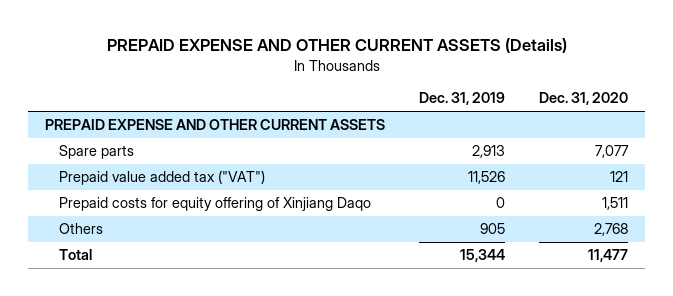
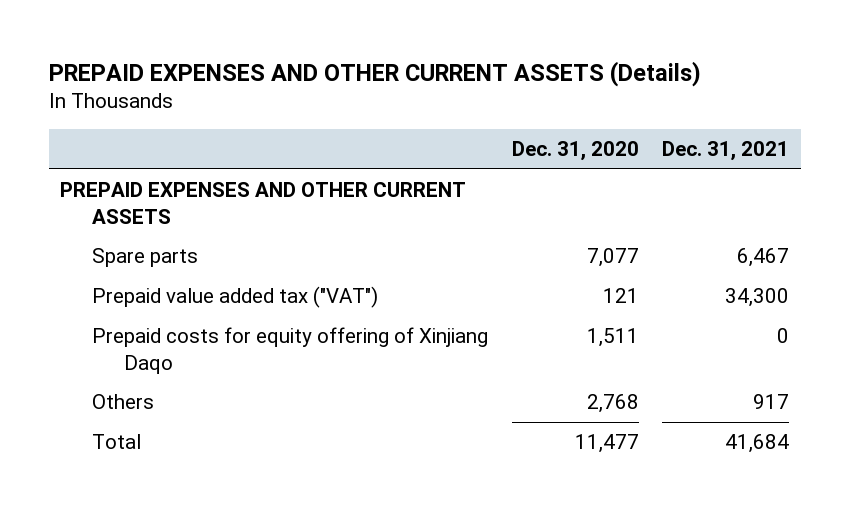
[106,37,567,53] PREPAID EXPENSE AND OTHER CURRENT ASSETS (Details) -> [48,60,701,87] PREPAID EXPENSES AND OTHER CURRENT ASSETS (Details)
[419,92,506,106] Dec. 31, 2019 -> none
none -> [662,141,790,162] Dec. 31, 2021
[45,119,386,131] PREPAID EXPENSE AND OTHER CURRENT ASSETS -> [60,182,467,224] PREPAID EXPENSES AND OTHER CURRENT ASSETS

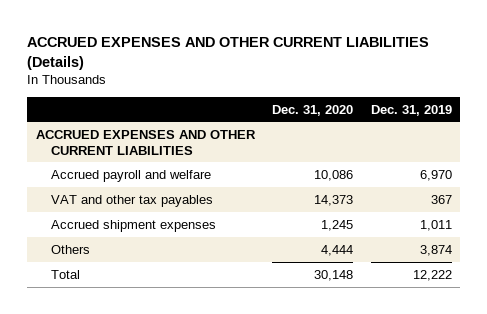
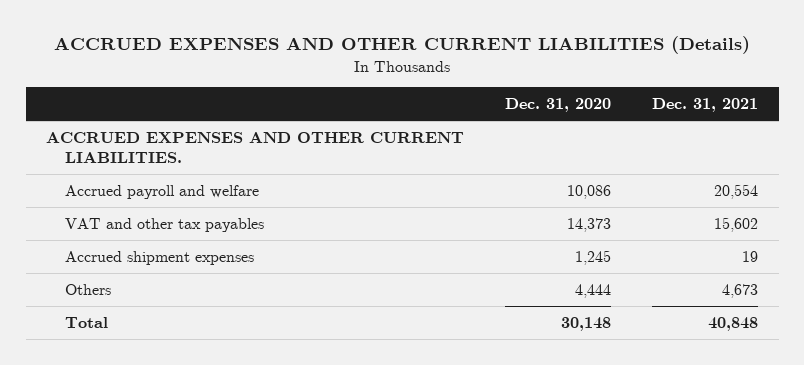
[370,104,452,116] Dec. 31, 2019 -> none
none -> [652,98,759,113] Dec. 31, 2021
[35,129,256,155] ACCRUED EXPENSES AND OTHER CURRENT LIABILITIES -> [46,131,465,164] ACCRUED EXPENSES AND OTHER CURRENT LIABILITIES.

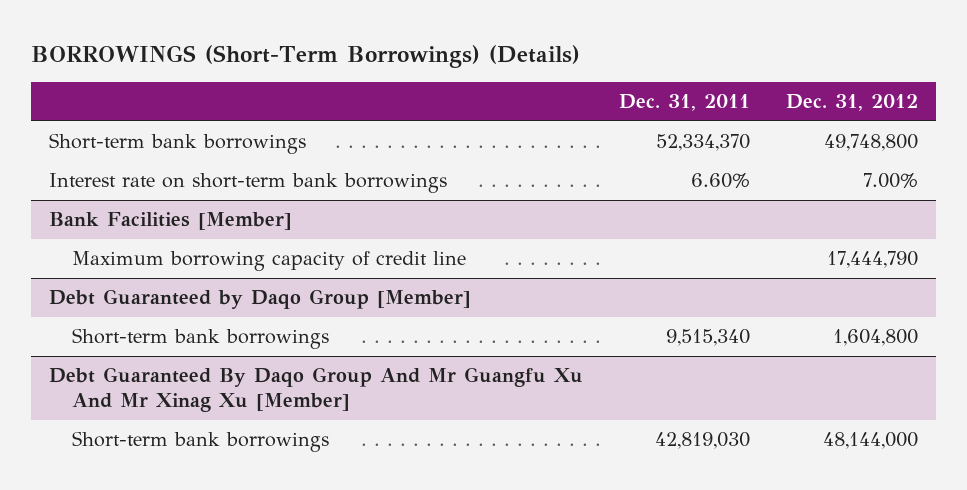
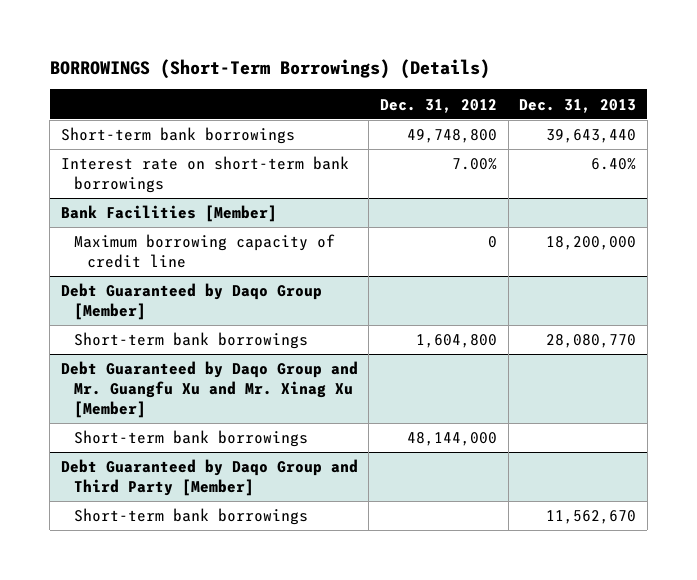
[619,94,751,112] Dec. 31, 2011 -> none
none -> [519,98,637,113] Dec. 31, 2013
[826,251,918,269] 17,444,790 -> [487,236,497,249] 0
[49,367,584,413] Debt Guaranteed By Daqo Group And Mr Guangfu Xu And Mr Xinag Xu [Member] -> [60,361,358,419] Debt Guaranteed by Daqo Group and Mr. Guangfu Xu and Mr. Xinag Xu [Member]
none -> [60,459,358,497] Debt Guaranteed by Daqo Group and Third Party [Member]
none -> [73,508,308,526] Short-term bank borrowings

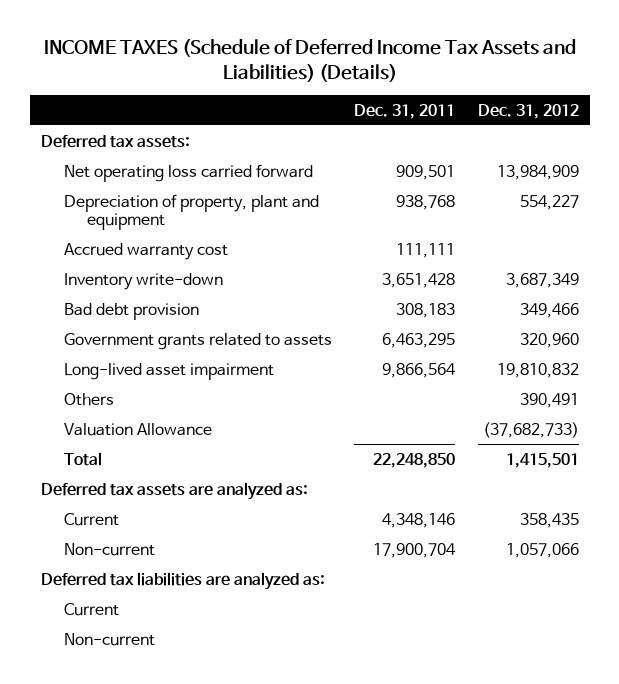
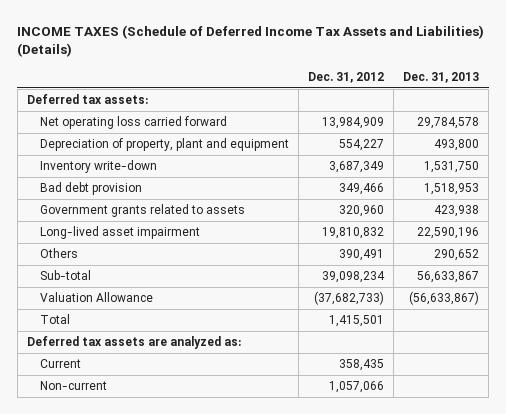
[354,103,456,119] Dec. 31, 2011 -> none
none -> [403,71,480,83] Dec. 31, 2013
[63,242,228,260] Accrued warranty cost -> none
none -> [39,270,91,281] Sub-total
[40,571,325,590] Deferred tax liabilities are analyzed as: -> none
[63,602,119,616] Current -> none
[63,632,155,646] Non-current -> none

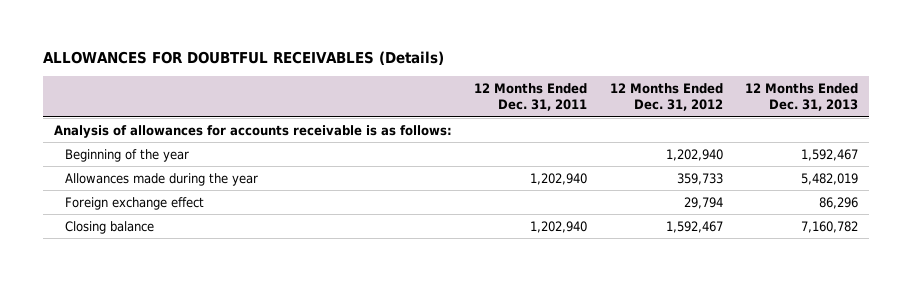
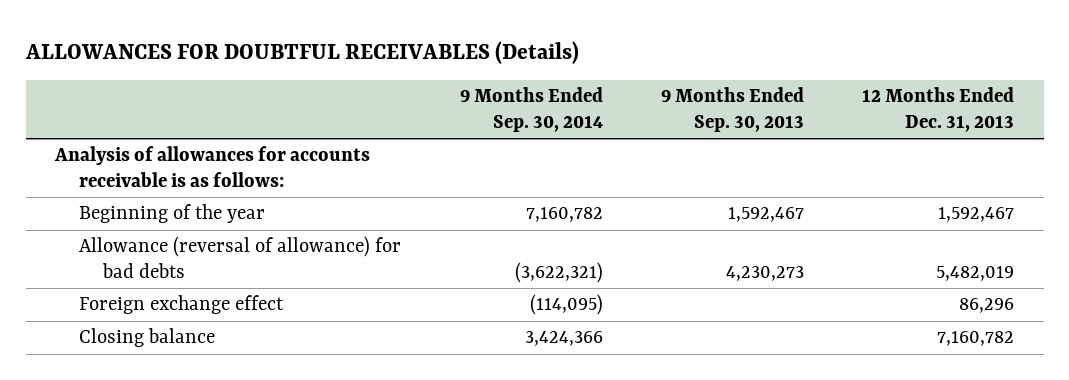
[474,82,588,112] 12 Months Ended Dec. 31, 2011 -> none
[609,82,723,112] 12 Months Ended Dec. 31, 2012 -> none
none -> [459,87,603,133] 9 Months Ended Sep. 30, 2014
none -> [660,87,804,133] 9 Months Ended Sep. 30, 2013
[65,172,259,186] Allowances made during the year -> [79,236,402,279] Allowance (reversal of allowance) for bad debts

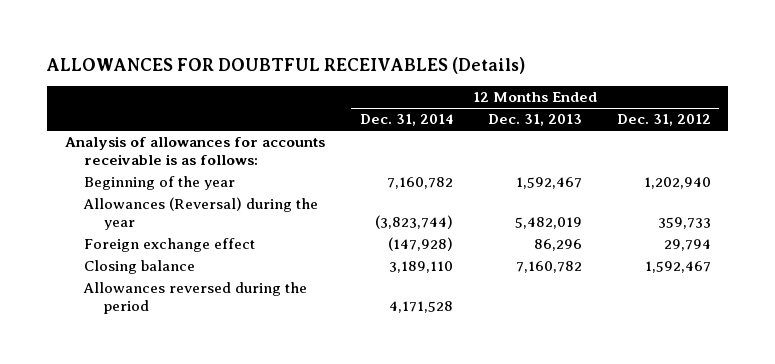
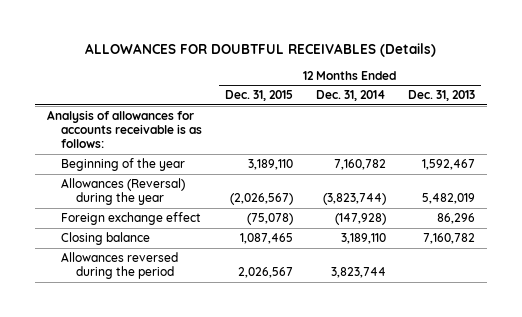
[616,114,711,127] Dec. 31, 2012 -> none
none -> [224,90,293,102] Dec. 31, 2015
[388,301,453,314] 4,171,528 -> [330,267,386,279] 3,823,744

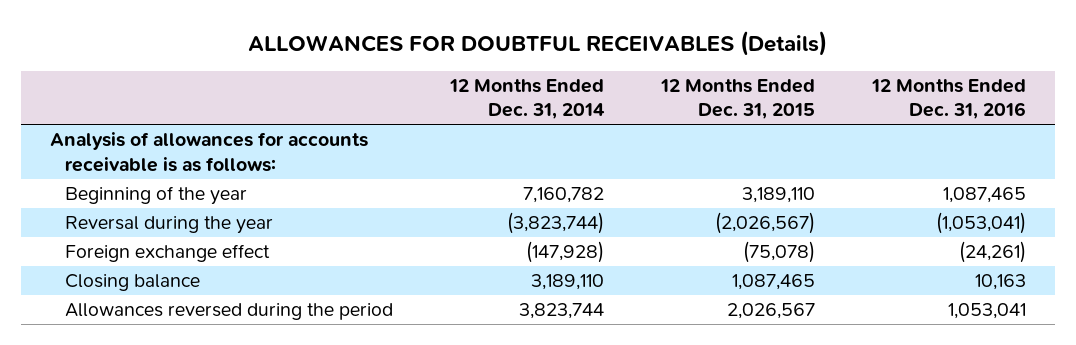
[408,90,476,102] Dec. 31, 2013 -> none
none -> [871,78,1027,120] 12 Months Ended Dec. 31, 2016
[61,178,186,206] Allowances (Reversal) during the year -> [65,216,274,235] Reversal during the year

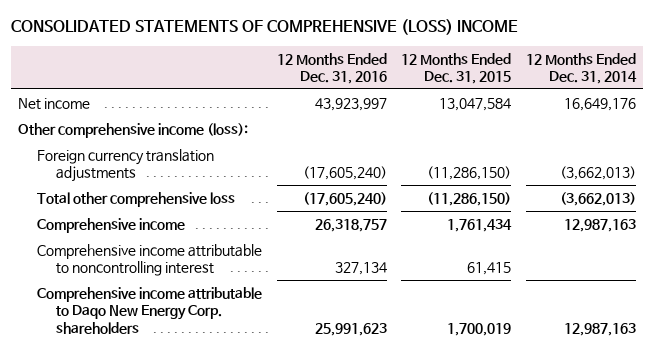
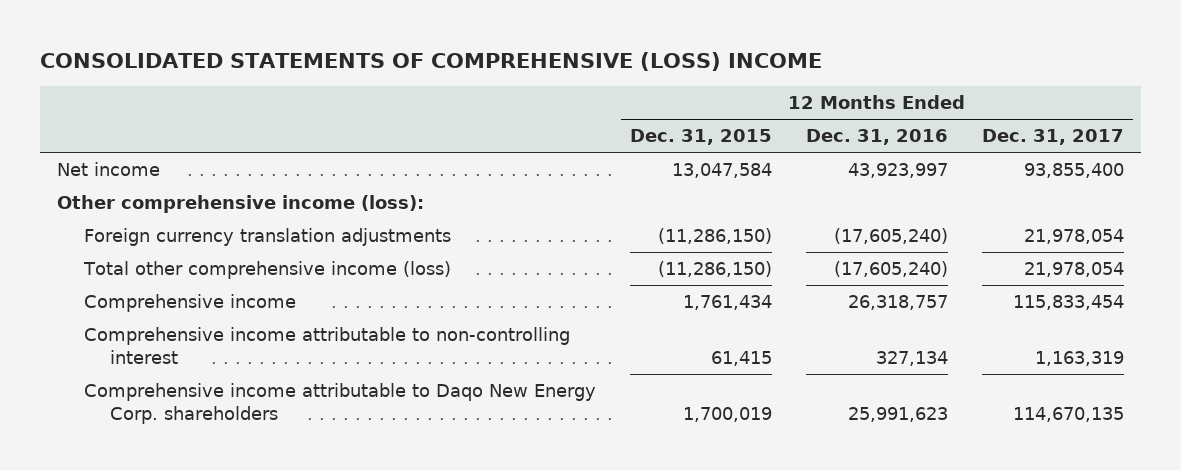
[526,52,638,84] 12 Months Ended Dec. 31, 2014 -> none
none -> [981,129,1124,146] Dec. 31, 2017
[37,191,236,207] Total other comprehensive loss -> [82,261,451,280] Total other comprehensive income (loss)
[37,243,263,277] Comprehensive income attributable to noncontrolling interest -> [83,327,570,364] Comprehensive income attributable to non-controlling interest

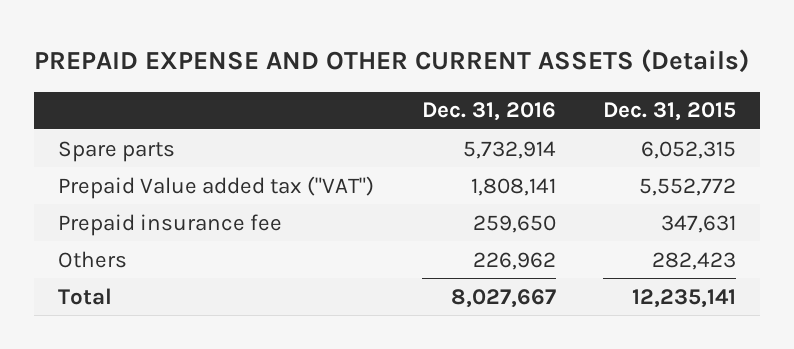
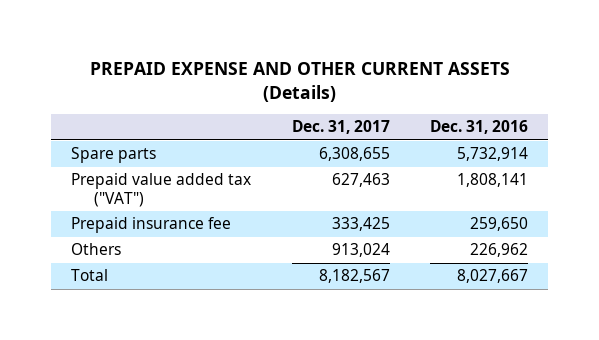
[603,102,737,122] Dec. 31, 2015 -> none
none -> [291,120,390,135] Dec. 31, 2017
[57,175,374,199] Prepaid Value added tax ("VAT") -> [71,173,252,208] Prepaid value added tax ("VAT")

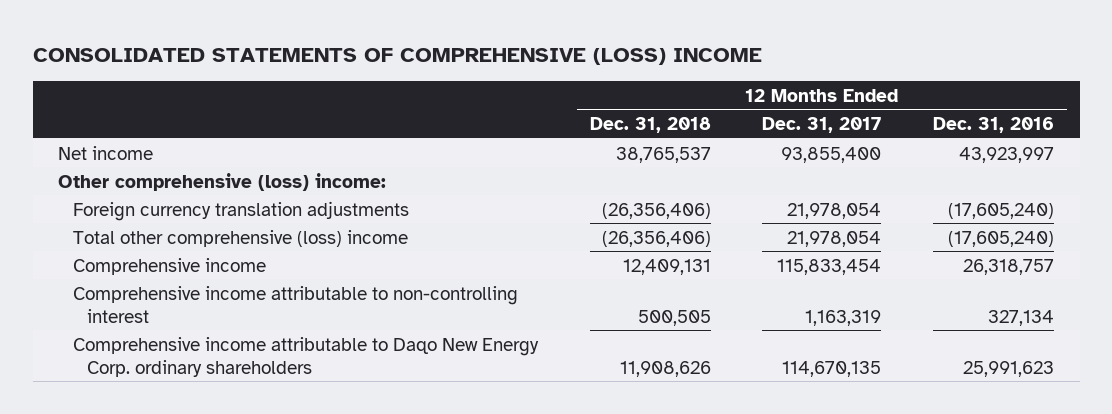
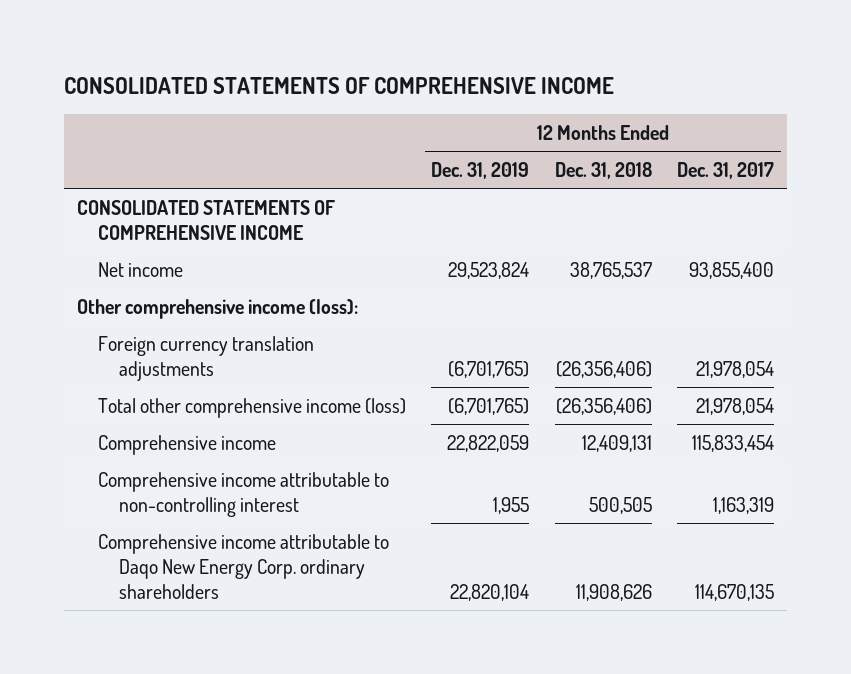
[32,48,762,66] CONSOLIDATED STATEMENTS OF COMPREHENSIVE (LOSS) INCOME -> [63,77,614,95] CONSOLIDATED STATEMENTS OF COMPREHENSIVE INCOME
[933,117,1055,134] Dec. 31, 2016 -> none
none -> [431,161,530,179] Dec. 31, 2019
none -> [76,199,335,240] CONSOLIDATED STATEMENTS OF COMPREHENSIVE INCOME
[58,172,387,191] Other comprehensive (loss) income: -> [76,298,358,319] Other comprehensive income (loss):
[72,229,408,247] Total other comprehensive (loss) income -> [97,397,406,418] Total other comprehensive income (loss)

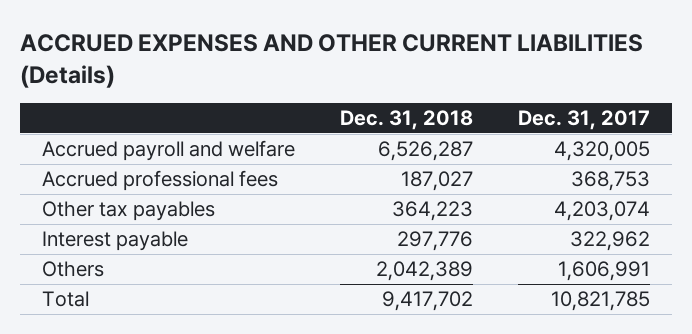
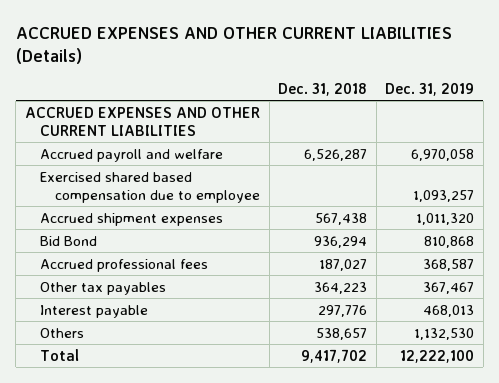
[517,110,650,131] Dec. 31, 2017 -> none
none -> [385,82,475,96] Dec. 31, 2019
none -> [24,106,260,136] ACCRUED EXPENSES AND OTHER CURRENT LIABILITIES
none -> [39,171,260,203] Exercised shared based compensation due to employee
none -> [39,212,223,226] Accrued shipment expenses
none -> [39,235,97,246] Bid Bond
[375,261,473,282] 2,042,389 -> [316,327,368,340] 538,657

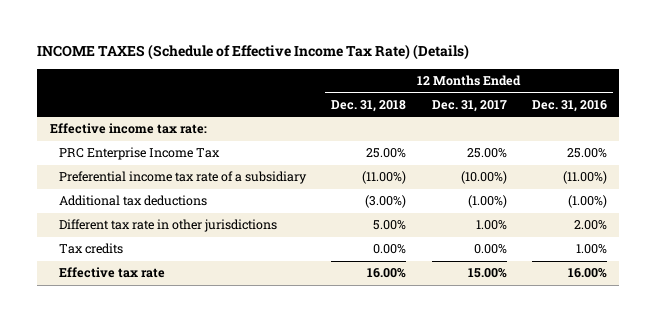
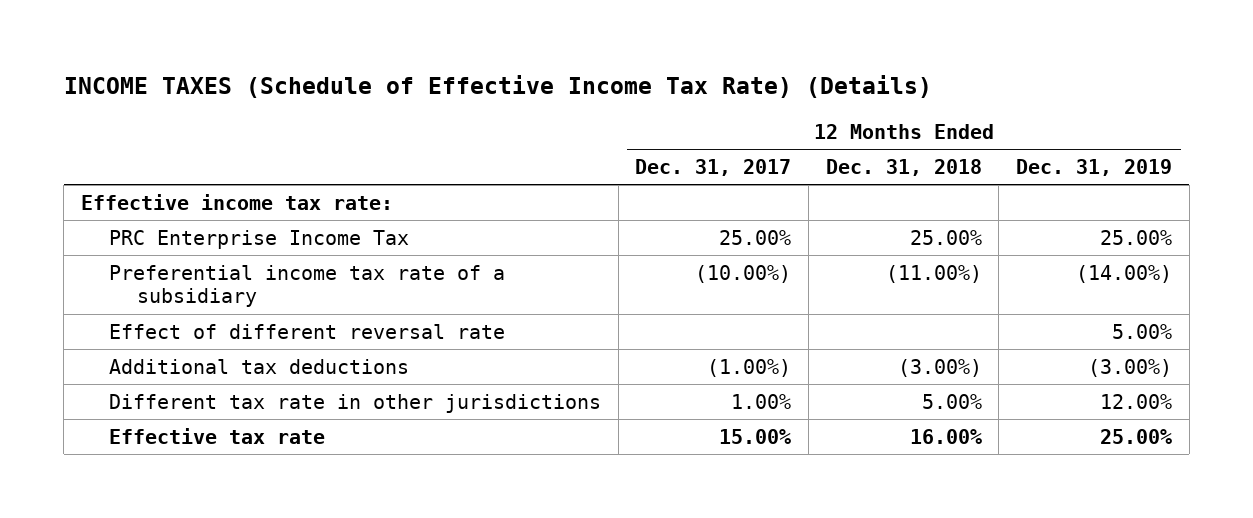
[531,99,607,112] Dec. 31, 2016 -> none
none -> [1016,158,1173,176] Dec. 31, 2019
none -> [109,323,506,339] Effect of different reversal rate
[59,243,124,255] Tax credits -> none

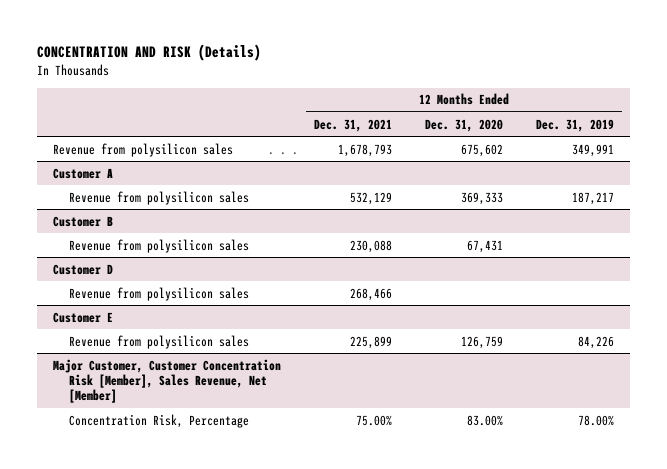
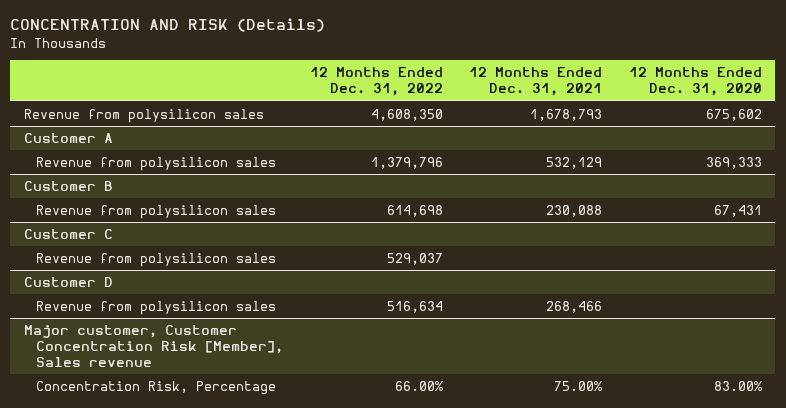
[535,118,614,132] Dec. 31, 2019 -> none
none -> [309,67,443,97] 12 Months Ended Dec. 31, 2022
none -> [23,229,113,240] Customer C
none -> [36,253,277,268] Revenue from polysilicon sales
[53,311,114,323] Customer E -> none
[68,334,249,349] Revenue from polysilicon sales -> none
[53,358,282,403] Major Customer, Customer Concentration Risk [Member], Sales Revenue, Net [Member] -> [23,325,284,367] Major customer, Customer Concentration Risk [Member], Sales revenue

